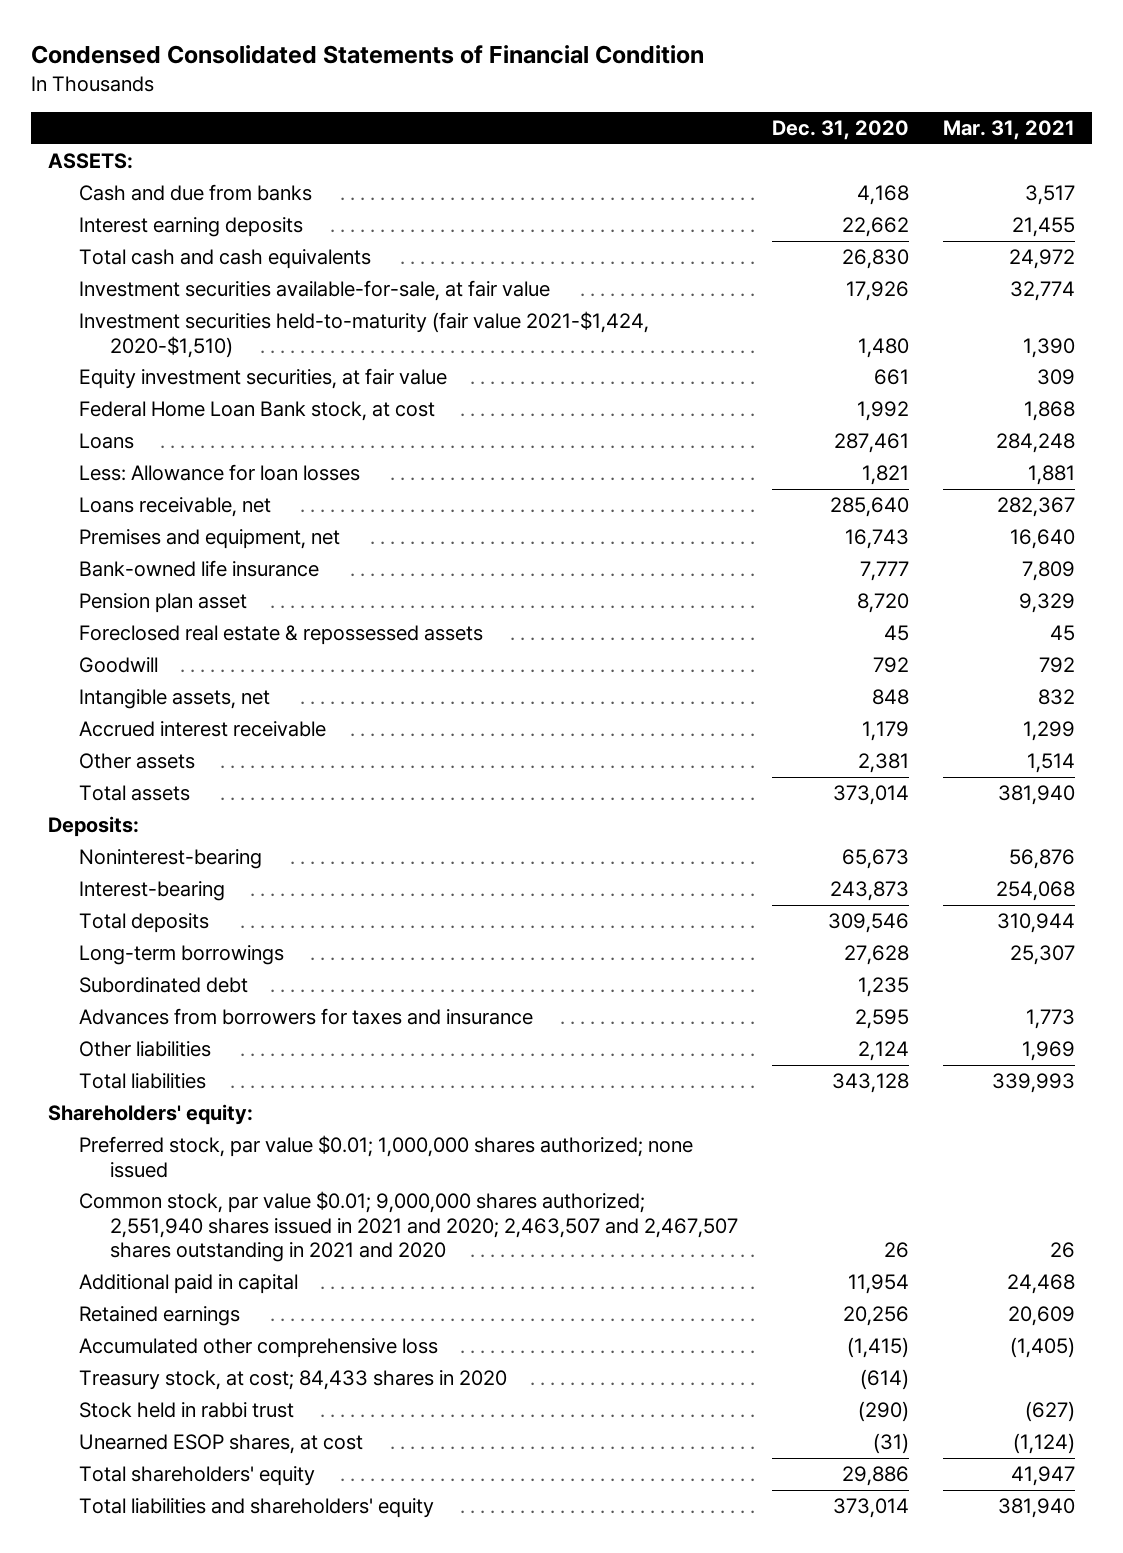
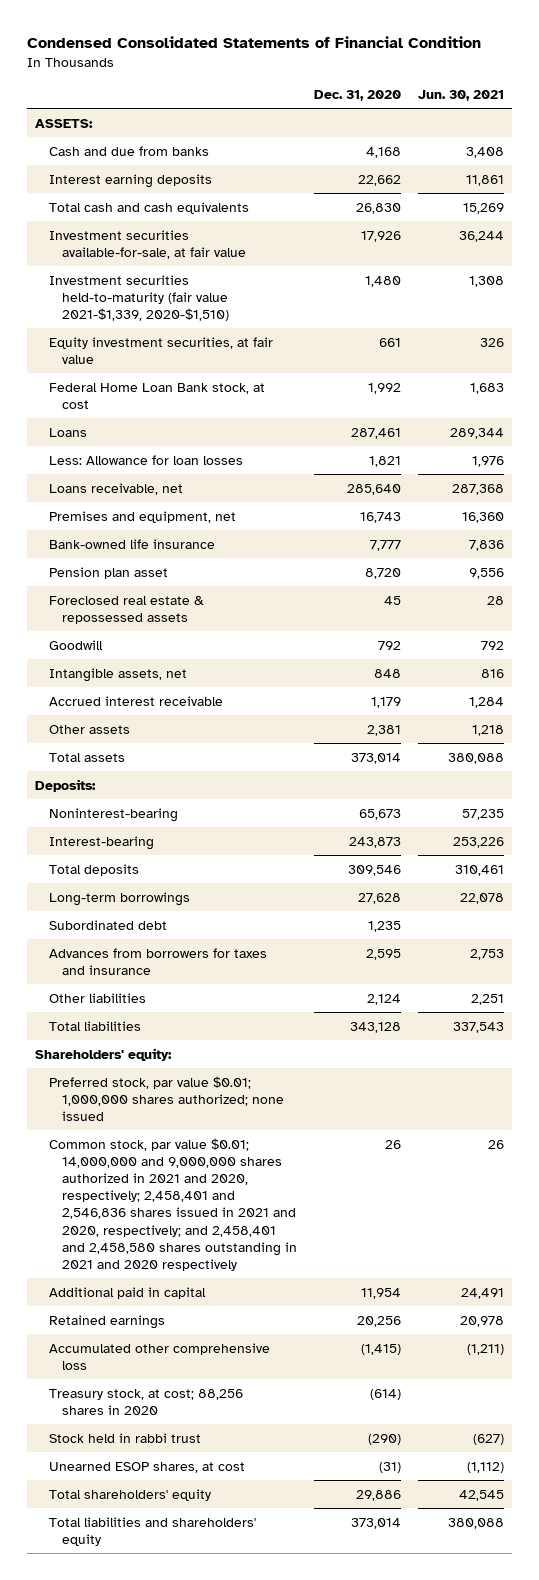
[943,120,1076,141] Mar. 31, 2021 -> none
none -> [417,89,504,101] Jun. 30, 2021
[79,311,650,358] Investment securities held-to-maturity (fair value 2021-$1,424, 2020-$1,510) -> [48,274,229,322] Investment securities held-to-maturity (fair value 2021-$1,339, 2020-$1,510)
[79,1191,739,1263] Common stock, par value $0.01; 9,000,000 shares authorized; 2,551,940 shares issued in 2021 and 2020; 2,463,507 and 2,467,507 shares outstanding in 2021 and 2020 -> [48,1137,297,1272] Common stock, par value $0.01; 14,000,000 and 9,000,000 shares authorized in 2021 and 2020, respectively; 2,458,401 and 2,546,836 shares issued in 2021 and 2020, respectively; and 2,458,401 and 2,458,580 shares outstanding in 2021 and 2020 respectively
[79,1370,508,1391] Treasury stock, at cost; 84,433 shares in 2020 -> [48,1388,243,1415] Treasury stock, at cost; 88,256 shares in 2020

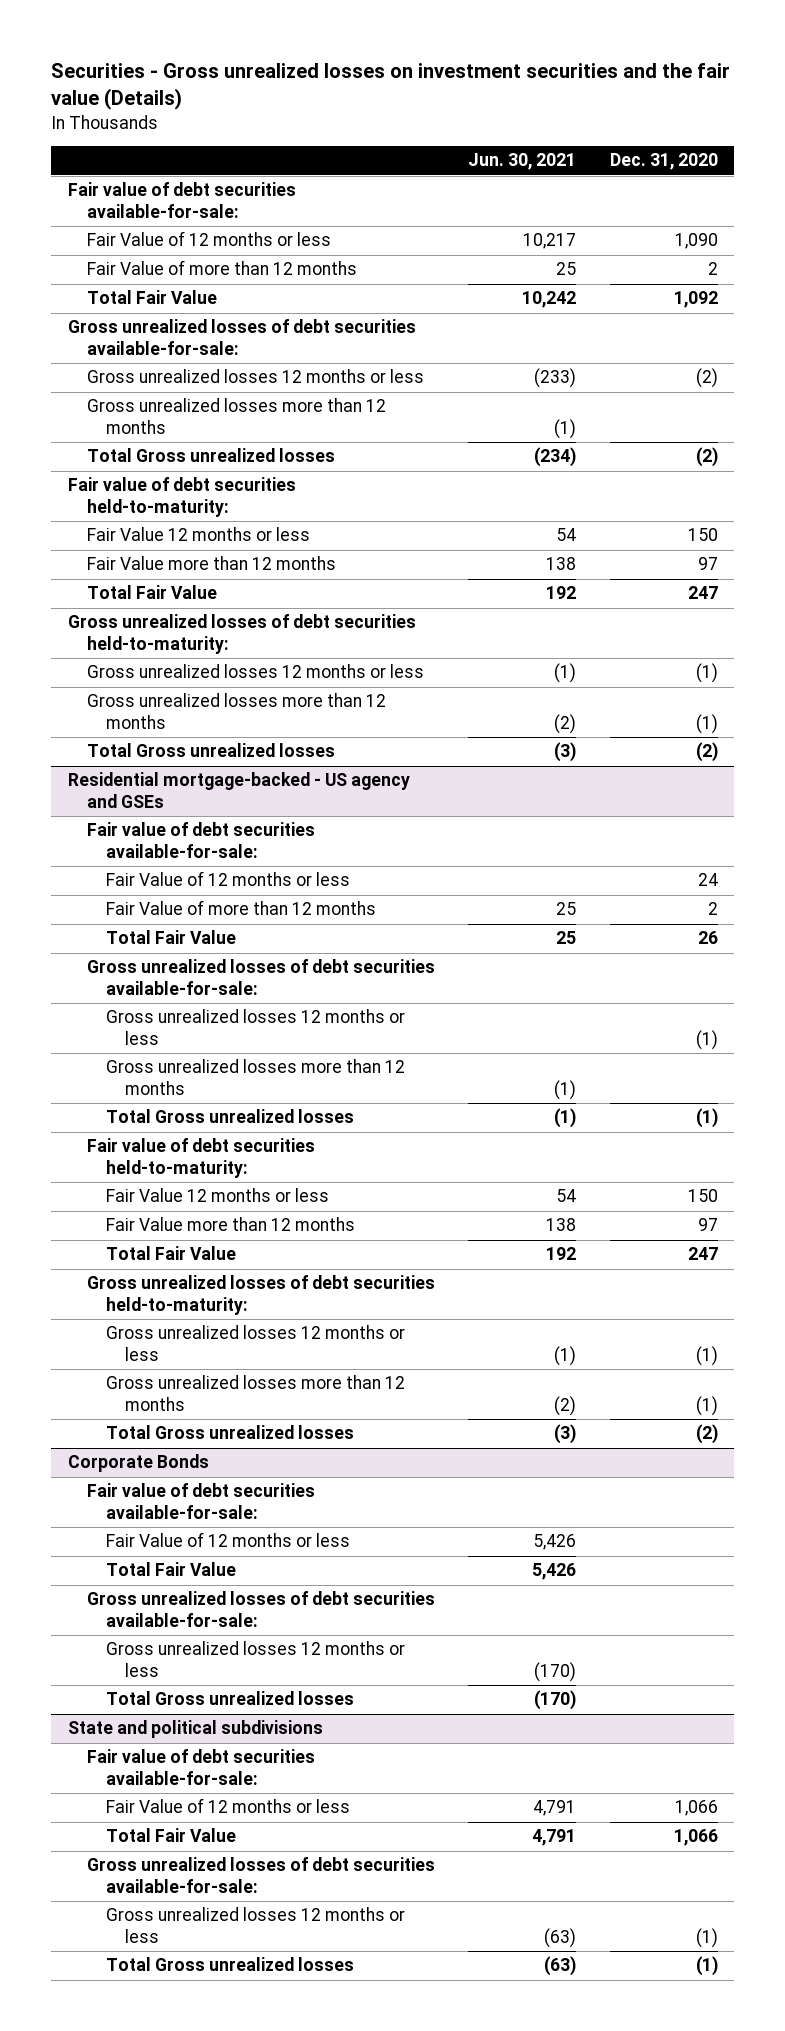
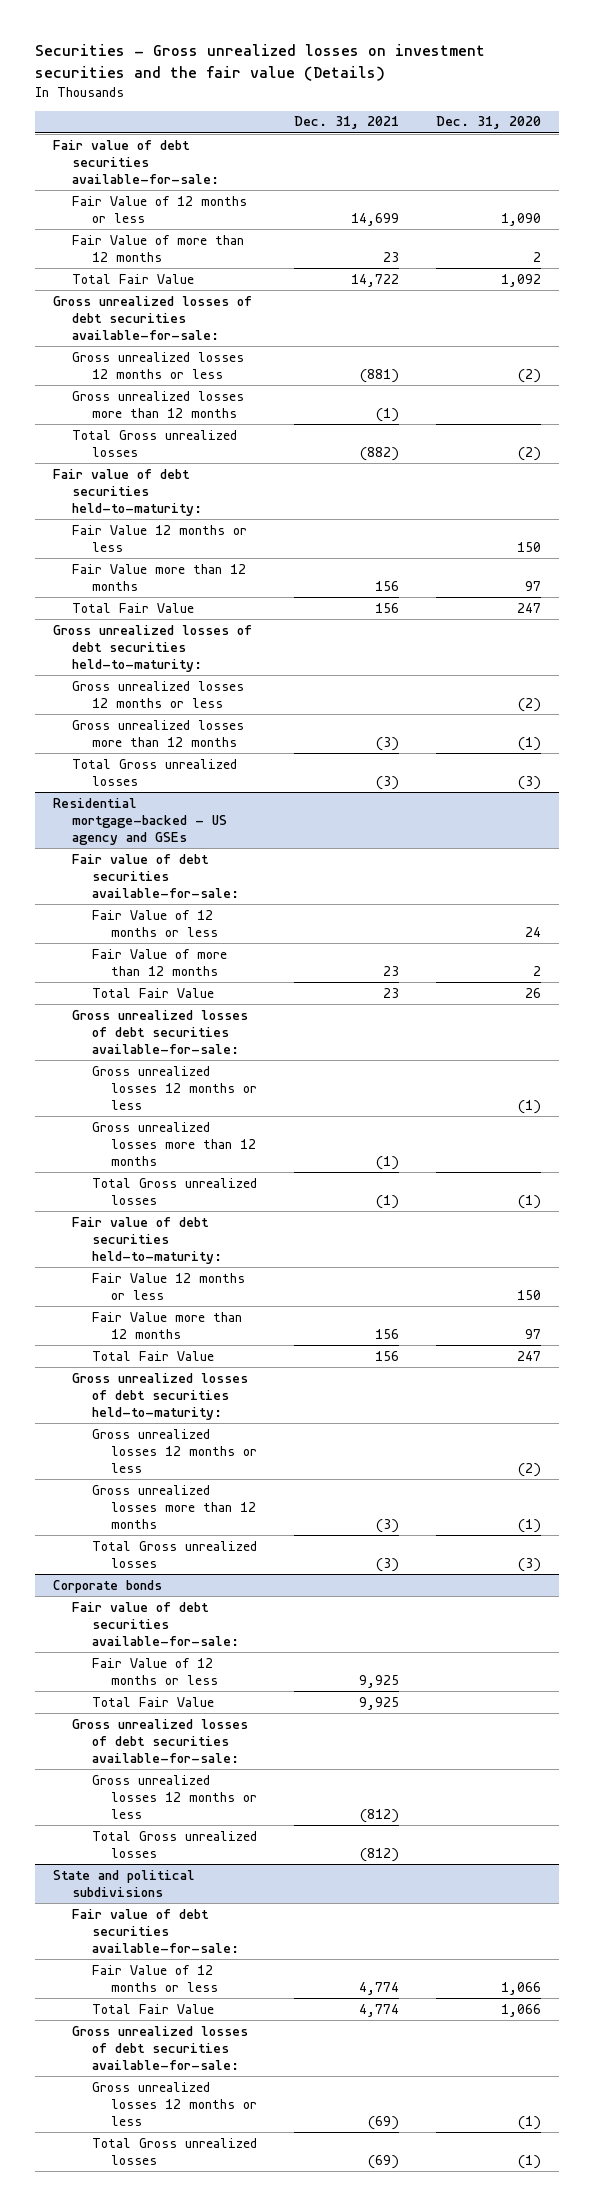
[468,153,577,171] Jun. 30, 2021 -> none
none -> [294,116,400,130] Dec. 31, 2021
[695,663,718,684] (1) -> [517,697,541,712] (2)
[695,742,718,763] (2) -> [517,775,541,790] (3)
[695,1345,718,1366] (1) -> [517,1462,541,1477] (2)
[695,1424,718,1445] (2) -> [517,1557,541,1572] (3)
[67,1454,209,1473] Corporate Bonds -> [52,1579,162,1593] Corporate bonds

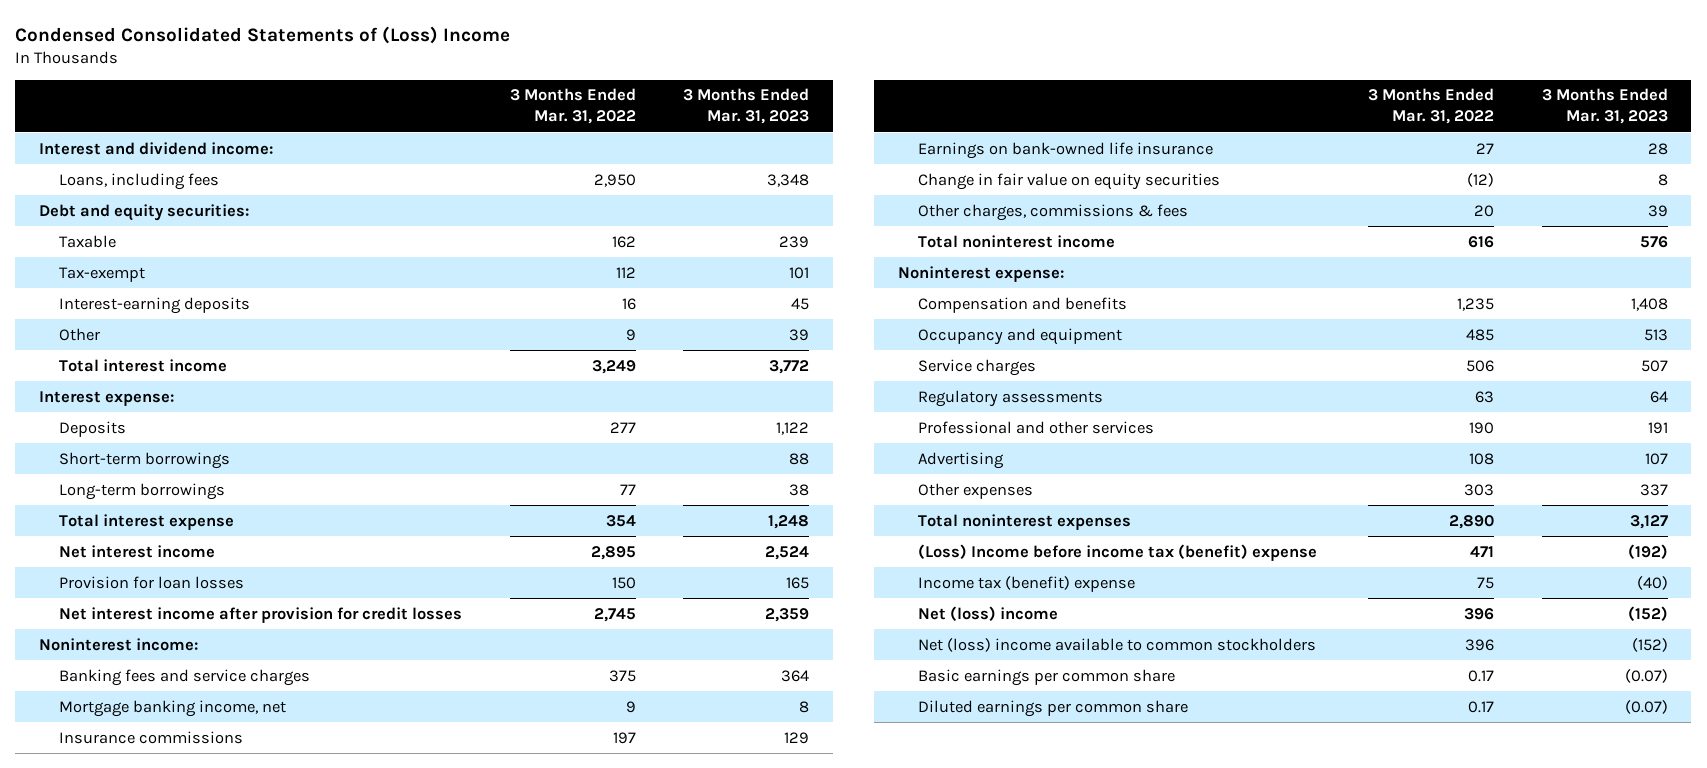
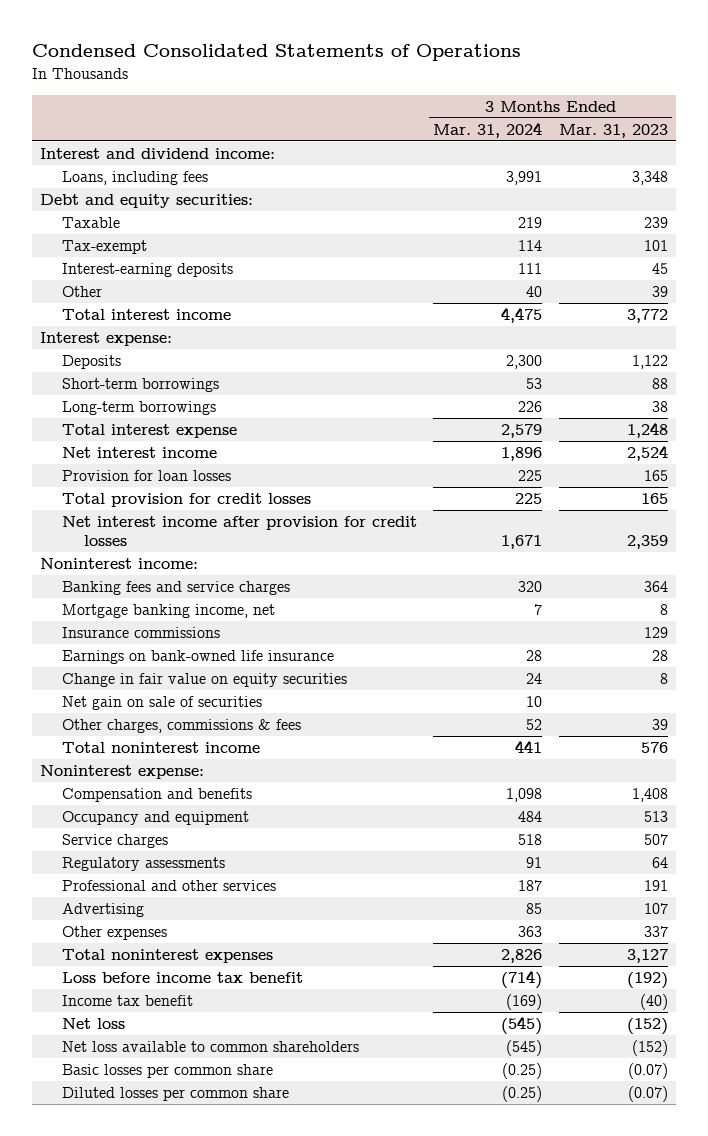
[15,25,511,44] Condensed Consolidated Statements of (Loss) Income -> [32,44,522,62] Condensed Consolidated Statements of Operations
[509,88,636,125] 3 Months Ended Mar. 31, 2022 -> none
none -> [433,121,543,138] Mar. 31, 2024
none -> [62,492,312,507] Total provision for credit losses
none -> [62,695,263,710] Net gain on sale of securities
[917,543,1317,561] (Loss) Income before income tax (benefit) expense -> [62,971,304,983] Loss before income tax benefit
[917,575,1135,592] Income tax (benefit) expense -> [62,994,194,1006] Income tax benefit
[917,605,1058,621] Net (loss) income -> [62,1017,126,1029] Net loss
[917,637,1316,652] Net (loss) income available to common stockholders -> [62,1040,360,1052] Net loss available to common shareholders
[917,668,1175,686] Basic earnings per common share -> [62,1063,274,1078] Basic losses per common share
[917,699,1188,717] Diluted earnings per common share -> [62,1086,290,1101] Diluted losses per common share

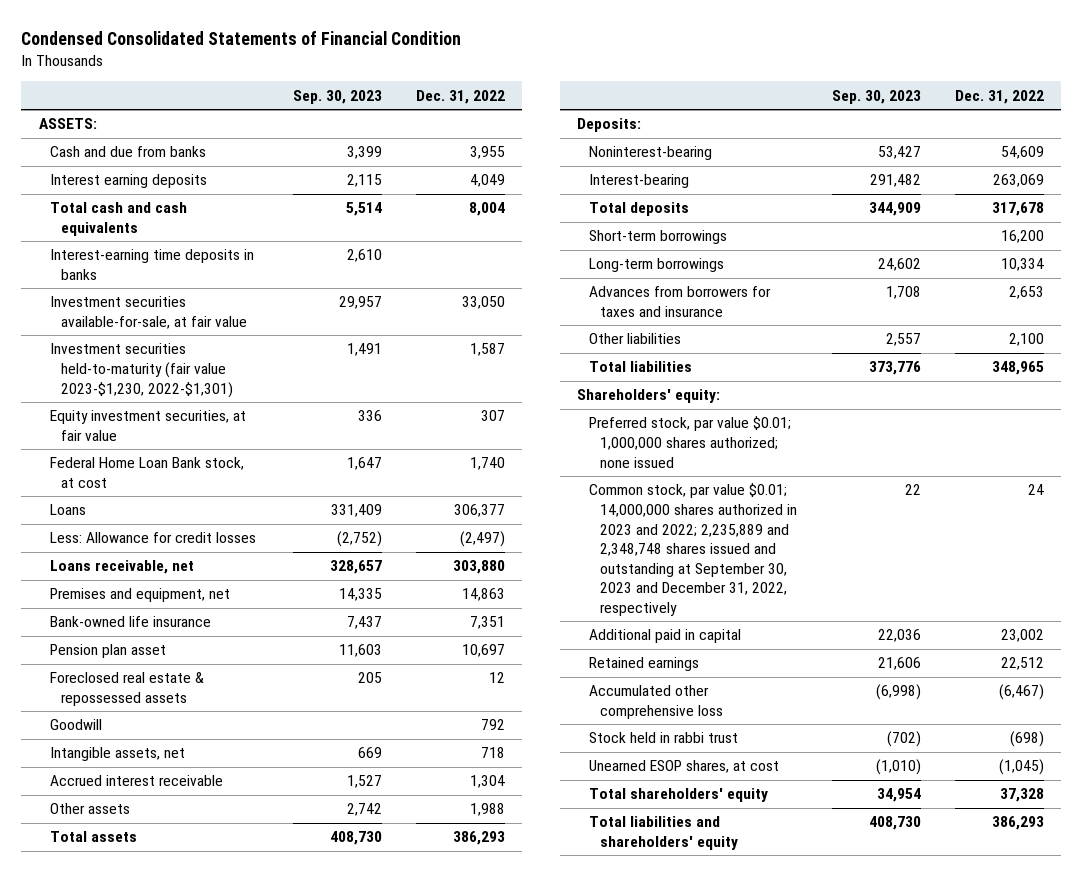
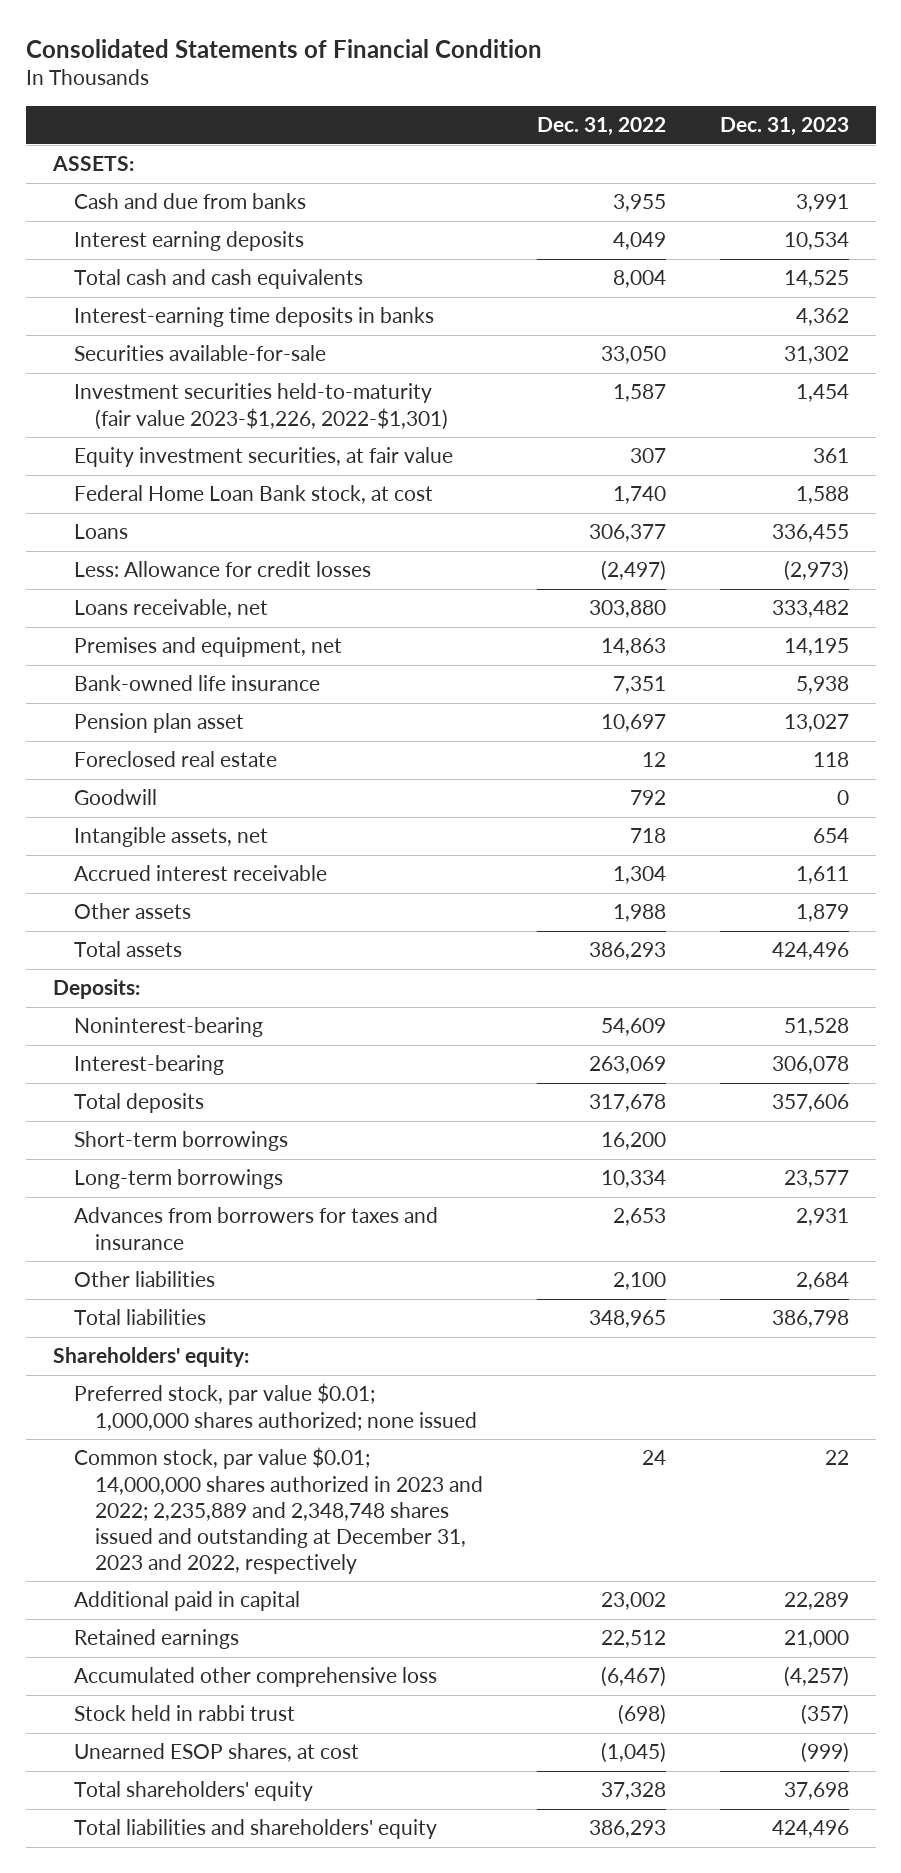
[21,31,462,46] Condensed Consolidated Statements of Financial Condition -> [25,38,542,58] Consolidated Statements of Financial Condition
[292,89,382,104] Sep. 30, 2023 -> none
none -> [719,117,849,137] Dec. 31, 2023
[49,296,248,329] Investment securities available-for-sale, at fair value -> [73,345,326,362] Securities available-for-sale
[49,343,234,398] Investment securities held-to-maturity (fair value 2023-$1,230, 2022-$1,301) -> [73,383,448,430] Investment securities held-to-maturity (fair value 2023-$1,226, 2022-$1,301)
[49,672,204,706] Foreclosed real estate & repossessed assets -> [73,751,277,768] Foreclosed real estate
[588,483,798,616] Common stock, par value $0.01; 14,000,000 shares authorized in 2023 and 2022; 2,235,889 and 2,348,748 shares issued and outstanding at September 30, 2023 and December 31, 2022, respectively -> [73,1447,483,1574] Common stock, par value $0.01; 14,000,000 shares authorized in 2023 and 2022; 2,235,889 and 2,348,748 shares issued and outstanding at December 31, 2023 and 2022, respectively

